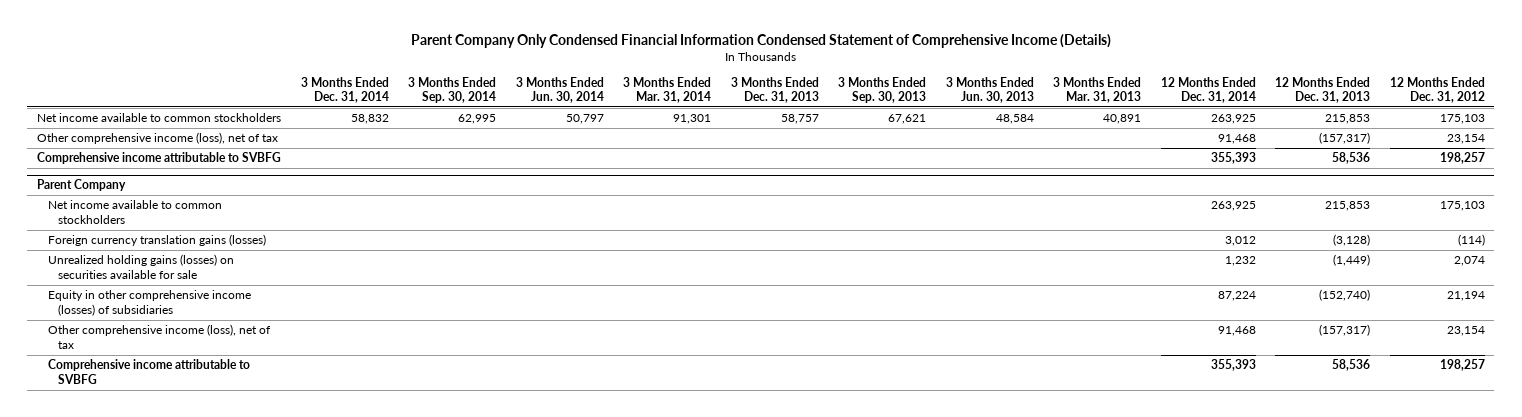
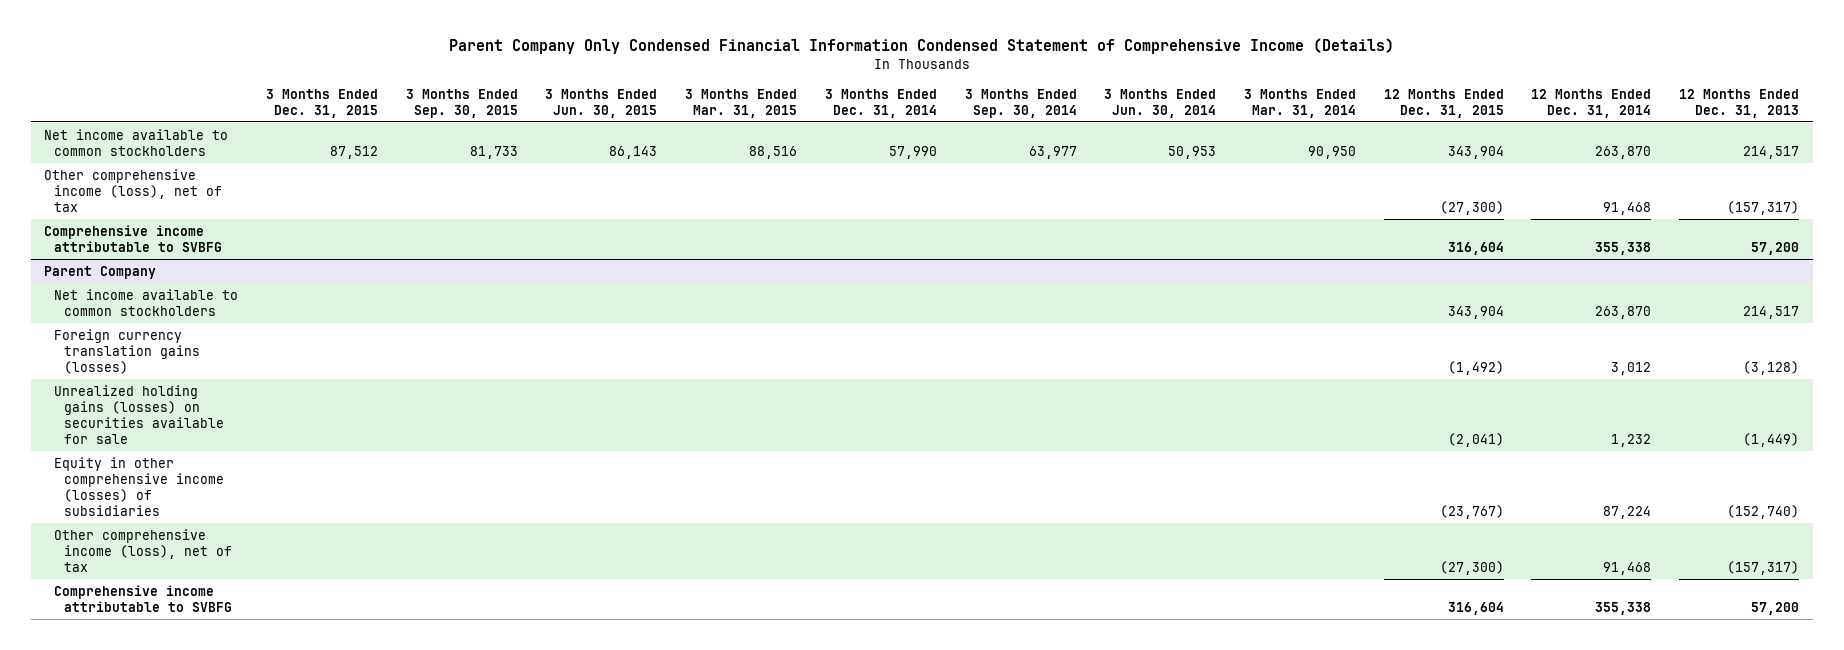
[730,76,819,103] 3 Months Ended Dec. 31, 2013 -> none
[838,76,927,103] 3 Months Ended Sep. 30, 2013 -> none
[945,76,1034,103] 3 Months Ended Jun. 30, 2013 -> none
[1053,76,1142,103] 3 Months Ended Mar. 31, 2013 -> none
[1389,76,1485,103] 12 Months Ended Dec. 31, 2012 -> none
none -> [266,88,379,118] 3 Months Ended Dec. 31, 2015
none -> [405,88,518,118] 3 Months Ended Sep. 30, 2015
none -> [545,88,658,118] 3 Months Ended Jun. 30, 2015
none -> [685,88,798,118] 3 Months Ended Mar. 31, 2015
none -> [1383,88,1504,118] 12 Months Ended Dec. 31, 2015
[350,114,389,125] 58,832 -> [888,145,937,159] 57,990
[458,114,497,125] 62,995 -> [1028,145,1077,159] 63,977
[565,114,604,125] 50,797 -> [1168,145,1217,159] 50,953
[673,114,712,125] 91,301 -> [1308,145,1357,159] 90,950
[1210,114,1256,125] 263,925 -> [1595,145,1652,159] 263,870
[1325,114,1371,125] 215,853 -> [1743,145,1800,159] 214,517
[1210,152,1256,165] 355,393 -> [1595,241,1652,255] 355,338
[1332,152,1371,165] 58,536 -> [1751,241,1800,255] 57,200
[1210,201,1256,212] 263,925 -> [1595,305,1652,319] 263,870
[1325,201,1371,212] 215,853 -> [1743,305,1800,319] 214,517
[1210,359,1256,372] 355,393 -> [1595,601,1652,615] 355,338
[1332,359,1371,372] 58,536 -> [1751,601,1800,615] 57,200

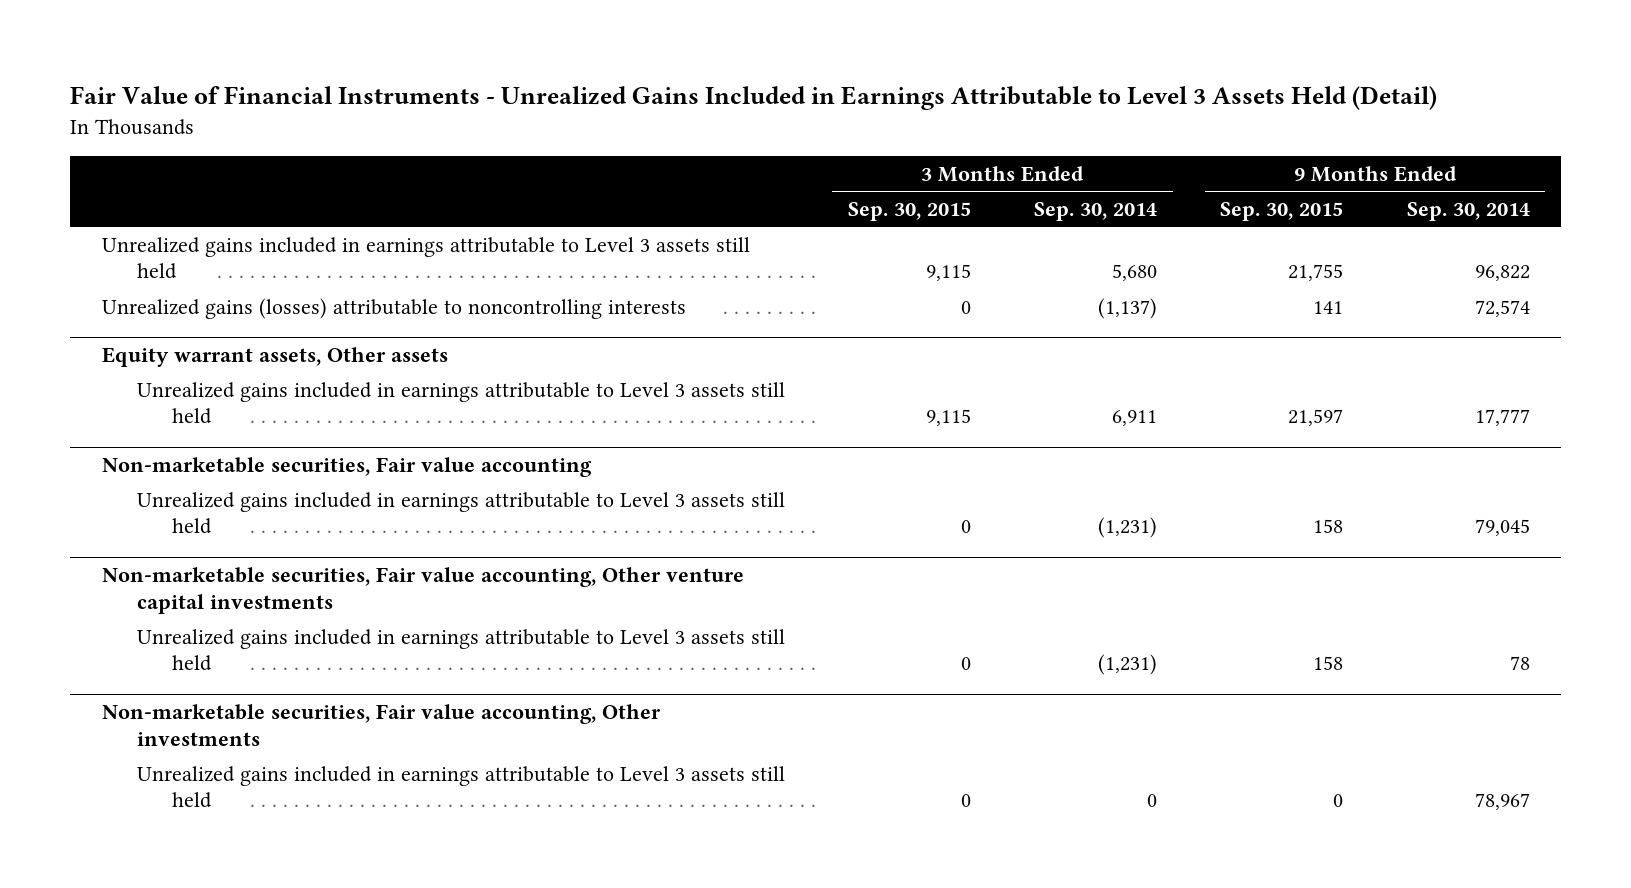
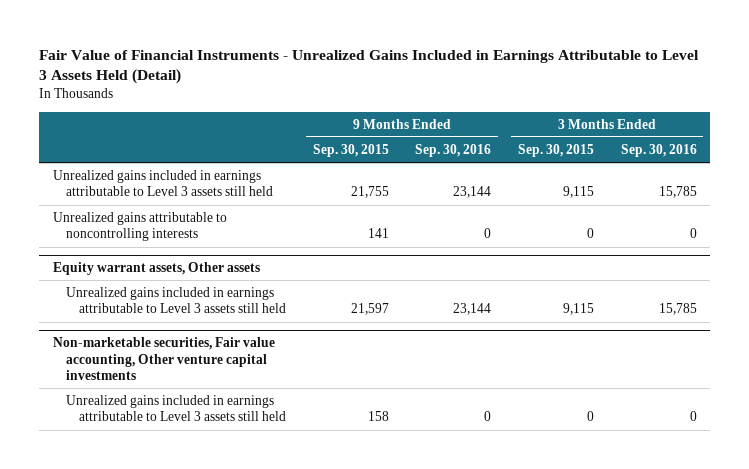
[1034,201,1158,221] Sep. 30, 2014 -> none
[1406,201,1530,221] Sep. 30, 2014 -> none
none -> [415,143,492,157] Sep. 30, 2016
none -> [620,143,697,157] Sep. 30, 2016
[101,297,686,319] Unrealized gains (losses) attributable to noncontrolling interests -> [52,211,227,242] Unrealized gains attributable to noncontrolling interests
[101,457,592,478] Non-marketable securities, Fair value accounting -> none
[136,491,785,535] Unrealized gains included in earnings attributable to Level 3 assets still held -> none
[101,704,661,746] Non-marketable securities, Fair value accounting, Other investments -> none
[136,765,785,809] Unrealized gains included in earnings attributable to Level 3 assets still held -> none

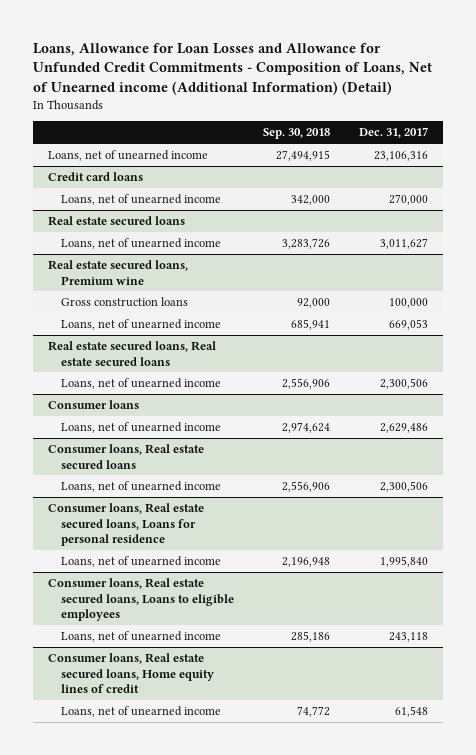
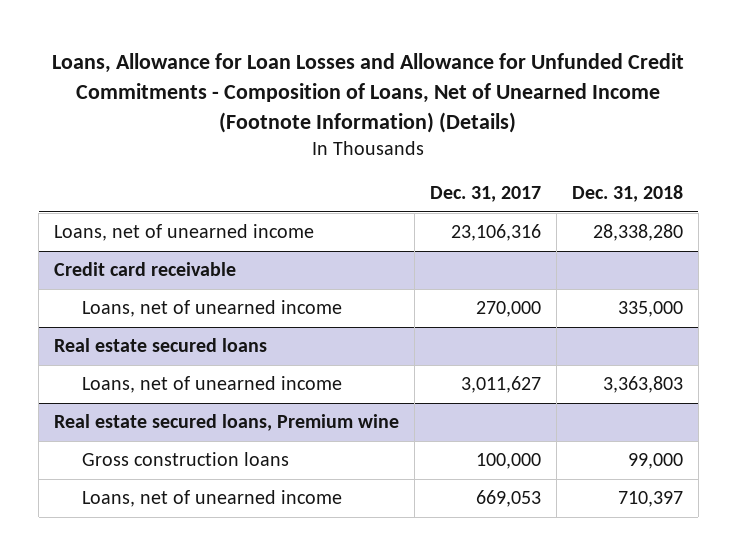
[33,42,433,95] Loans, Allowance for Loan Losses and Allowance for Unfunded Credit Commitments - Composition of Loans, Net of Unearned income (Additional Information) (Detail) -> [52,52,685,133] Loans, Allowance for Loan Losses and Allowance for Unfunded Credit Commitments - Composition of Loans, Net of Unearned Income (Footnote Information) (Details)
[263,128,331,140] Sep. 30, 2018 -> none
none -> [571,185,683,203] Dec. 31, 2018
[47,172,143,182] Credit card loans -> [54,262,237,277] Credit card receivable
[47,341,216,366] Real estate secured loans, Real estate secured loans -> none
[60,378,221,390] Loans, net of unearned income -> none
[47,400,139,410] Consumer loans -> none
[60,422,221,434] Loans, net of unearned income -> none
[47,444,204,469] Consumer loans, Real estate secured loans -> none
[60,481,221,493] Loans, net of unearned income -> none
[47,503,204,547] Consumer loans, Real estate secured loans, Loans for personal residence -> none
[60,556,221,568] Loans, net of unearned income -> none
[47,578,234,622] Consumer loans, Real estate secured loans, Loans to eligible employees -> none
[60,631,221,643] Loans, net of unearned income -> none
[47,653,214,694] Consumer loans, Real estate secured loans, Home equity lines of credit -> none
[60,706,221,718] Loans, net of unearned income -> none

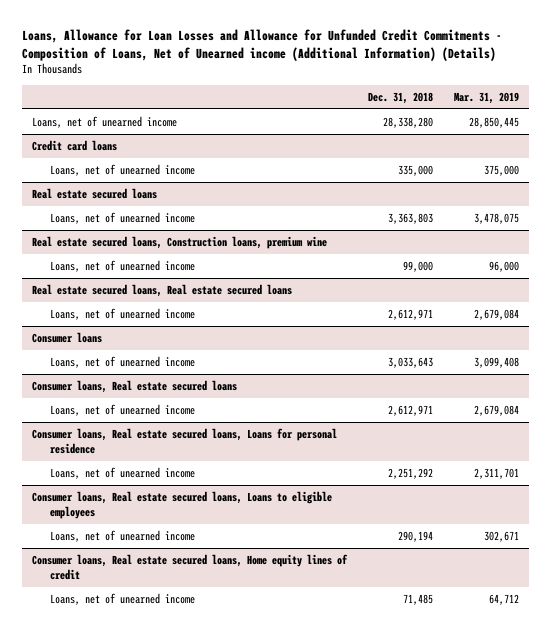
[52,52,685,133] Loans, Allowance for Loan Losses and Allowance for Unfunded Credit Commitments - Composition of Loans, Net of Unearned Income (Footnote Information) (Details) -> [21,28,502,61] Loans, Allowance for Loan Losses and Allowance for Unfunded Credit Commitments - Composition of Loans, Net of Unearned income (Additional Information) (Details)
[429,186,541,203] Dec. 31, 2017 -> none
none -> [454,91,520,104] Mar. 31, 2019
[54,262,237,277] Credit card receivable -> [32,139,118,151] Credit card loans
[82,452,290,467] Gross construction loans -> none
[54,414,400,432] Real estate secured loans, Premium wine -> [32,235,328,249] Real estate secured loans, Construction loans, premium wine
[617,491,683,508] 710,397 -> [403,260,434,272] 99,000
none -> [32,283,293,297] Real estate secured loans, Real estate secured loans
none -> [50,307,196,320] Loans, net of unearned income
none -> [32,331,103,343] Consumer loans
none -> [50,355,196,368] Loans, net of unearned income
none -> [32,379,238,393] Consumer loans, Real estate secured loans
none -> [50,403,196,416] Loans, net of unearned income
none -> [32,427,338,454] Consumer loans, Real estate secured loans, Loans for personal residence
none -> [50,466,196,479] Loans, net of unearned income
none -> [32,490,333,519] Consumer loans, Real estate secured loans, Loans to eligible employees
none -> [50,529,196,542] Loans, net of unearned income
none -> [32,553,349,580] Consumer loans, Real estate secured loans, Home equity lines of credit
none -> [50,592,196,605] Loans, net of unearned income

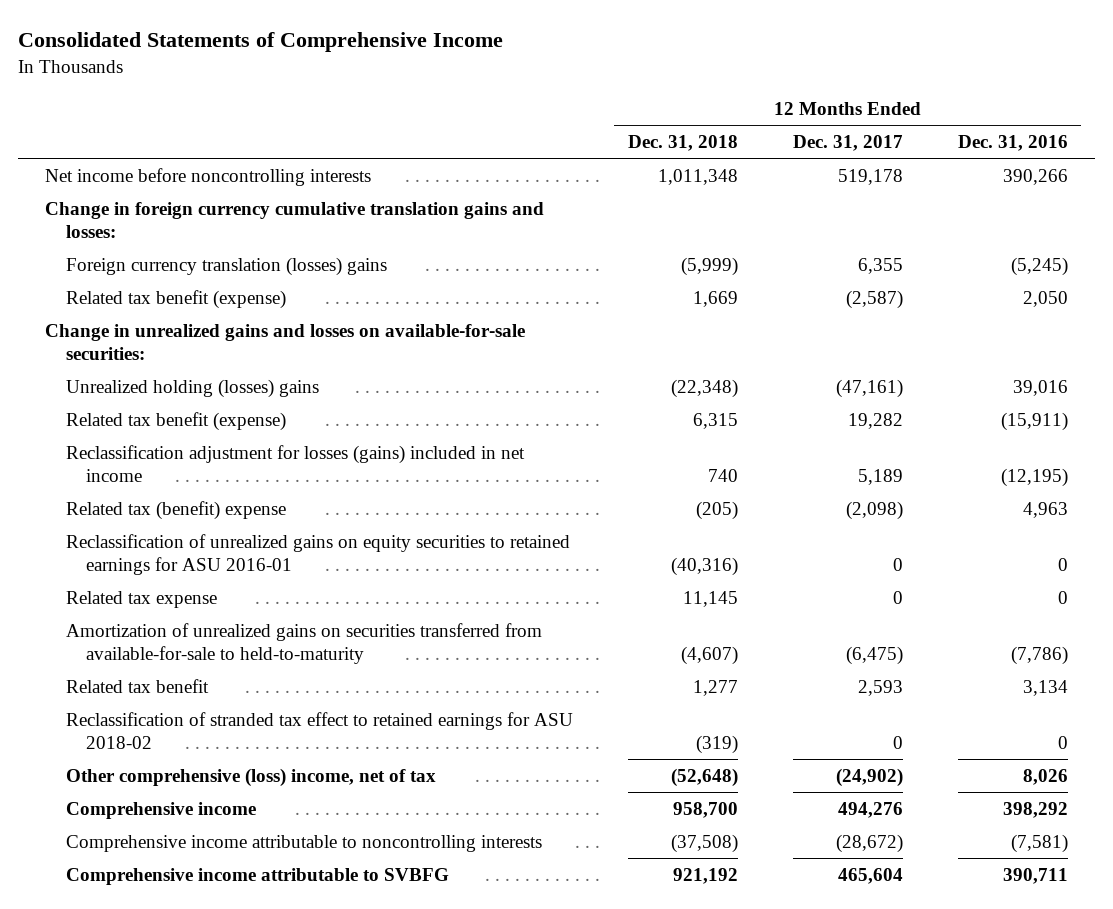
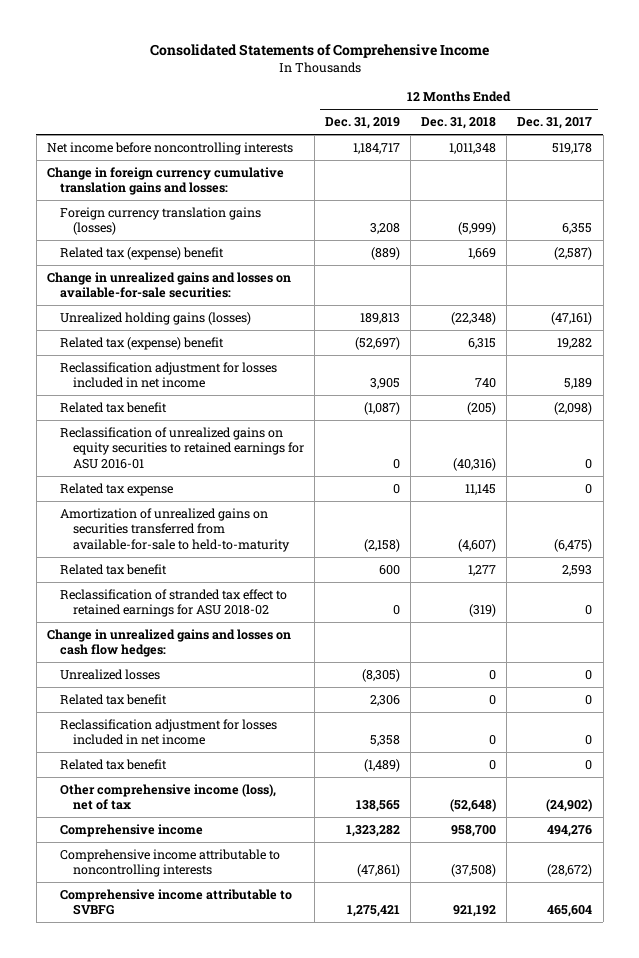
[957,134,1068,151] Dec. 31, 2016 -> none
none -> [325,117,401,130] Dec. 31, 2019
[65,256,387,276] Foreign currency translation (losses) gains -> [59,206,261,236] Foreign currency translation gains (losses)
[65,289,286,309] Related tax benefit (expense) -> [59,246,224,260] Related tax (expense) benefit
[65,378,319,398] Unrealized holding (losses) gains -> [59,311,251,325] Unrealized holding gains (losses)
[65,411,286,431] Related tax benefit (expense) -> [59,336,224,350] Related tax (expense) benefit
[65,444,525,482] Reclassification adjustment for losses (gains) included in net income -> [59,361,277,389] Reclassification adjustment for losses included in net income
[65,500,286,520] Related tax (benefit) expense -> [59,401,167,413] Related tax benefit
none -> [46,628,291,658] Change in unrealized gains and losses on cash flow hedges:
none -> [59,668,160,680] Unrealized losses
none -> [59,693,167,705] Related tax benefit
none -> [59,718,277,746] Reclassification adjustment for losses included in net income
none -> [59,758,167,770] Related tax benefit
[65,767,436,787] Other comprehensive (loss) income, net of tax -> [59,783,276,811] Other comprehensive income (loss), net of tax

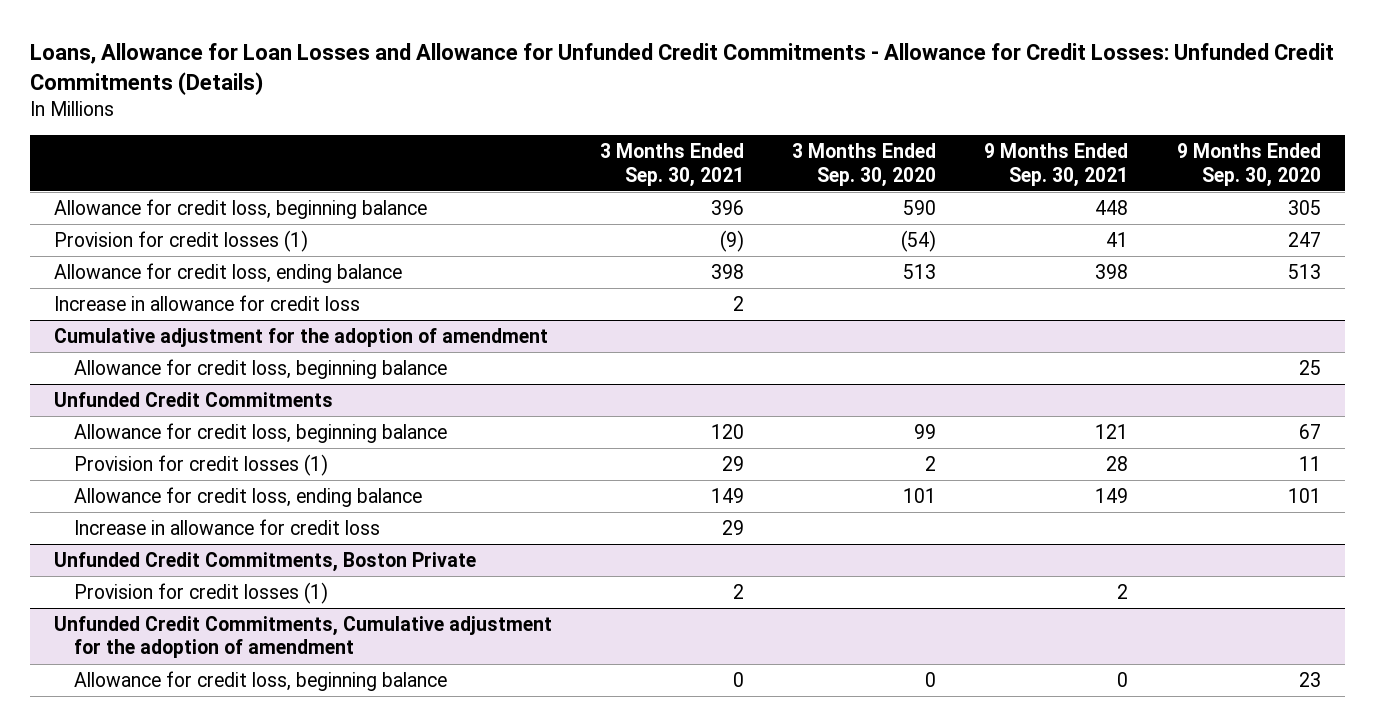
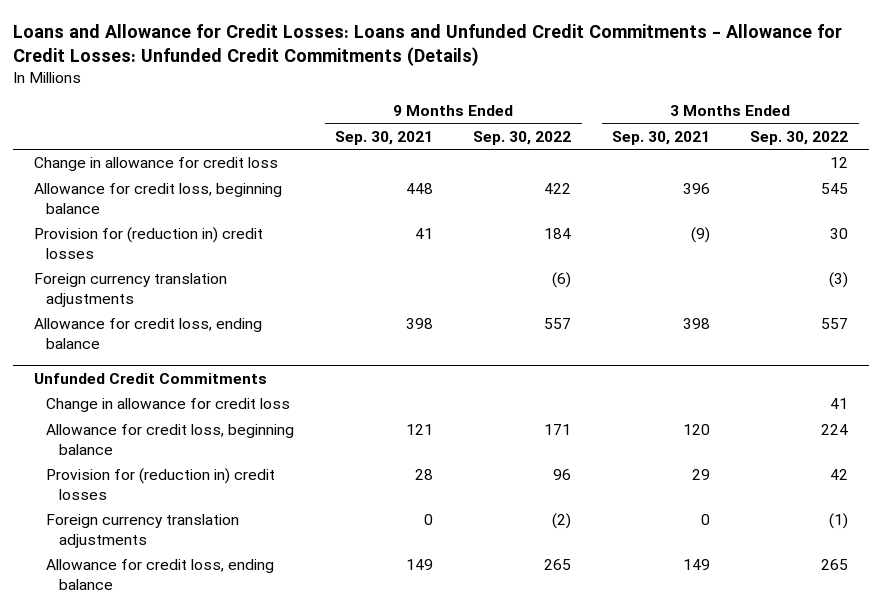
[30,43,1335,95] Loans, Allowance for Loan Losses and Allowance for Unfunded Credit Commitments - Allowance for Credit Losses: Unfunded Credit Commitments (Details) -> [13,23,843,66] Loans and Allowance for Credit Losses: Loans and Unfunded Credit Commitments - Allowance for Credit Losses: Unfunded Credit Commitments (Details)
[792,143,937,187] 3 Months Ended Sep. 30, 2020 -> none
[1176,143,1321,187] 9 Months Ended Sep. 30, 2020 -> none
none -> [473,131,572,146] Sep. 30, 2022
none -> [750,131,849,146] Sep. 30, 2022
none -> [33,157,278,172] Change in allowance for credit loss
[54,229,309,252] Provision for credit losses (1) -> [33,227,263,259] Provision for (reduction in) credit losses
none -> [33,273,227,307] Foreign currency translation adjustments
[54,294,361,311] Increase in allowance for credit loss -> none
[54,327,549,347] Cumulative adjustment for the adoption of amendment -> none
[74,358,448,379] Allowance for credit loss, beginning balance -> none
none -> [46,398,291,413] Change in allowance for credit loss
[74,453,329,476] Provision for credit losses (1) -> [46,468,276,500] Provision for (reduction in) credit losses
none -> [46,514,240,548] Foreign currency translation adjustments
[74,518,381,535] Increase in allowance for credit loss -> none
[54,551,477,572] Unfunded Credit Commitments, Boston Private -> none
[74,581,329,604] Provision for credit losses (1) -> none
[54,615,553,659] Unfunded Credit Commitments, Cumulative adjustment for the adoption of amendment -> none
[74,670,448,691] Allowance for credit loss, beginning balance -> none

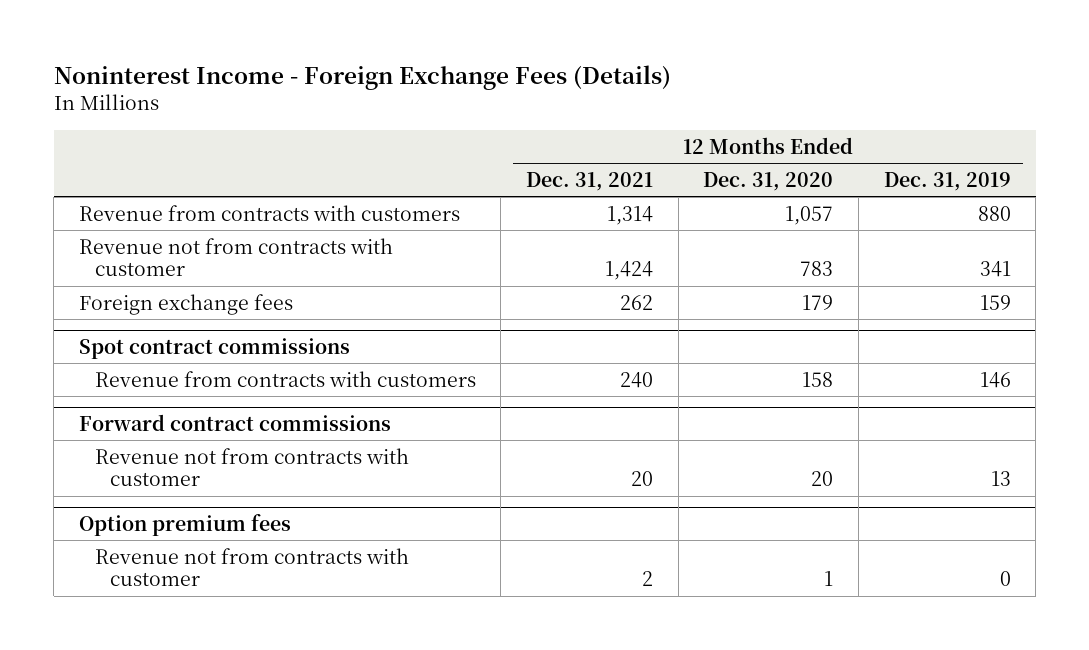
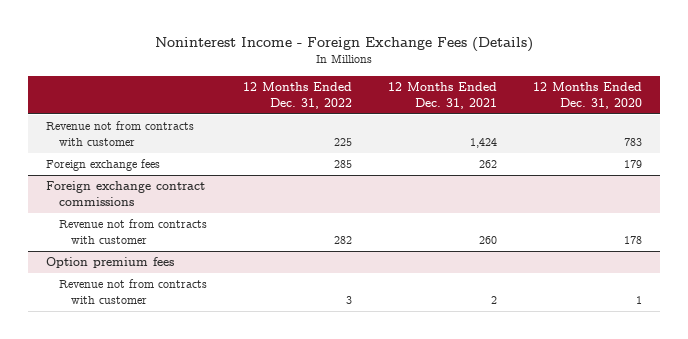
[883,171,1011,191] Dec. 31, 2019 -> none
none -> [242,81,352,109] 12 Months Ended Dec. 31, 2022
[78,204,460,221] Revenue from contracts with customers -> none
[78,338,350,360] Spot contract commissions -> none
[94,370,476,387] Revenue from contracts with customers -> none
[78,414,391,432] Forward contract commissions -> [46,181,206,207] Foreign exchange contract commissions
[630,471,653,487] 20 -> [479,236,498,245] 260
[811,471,834,487] 20 -> [624,236,643,245] 178

